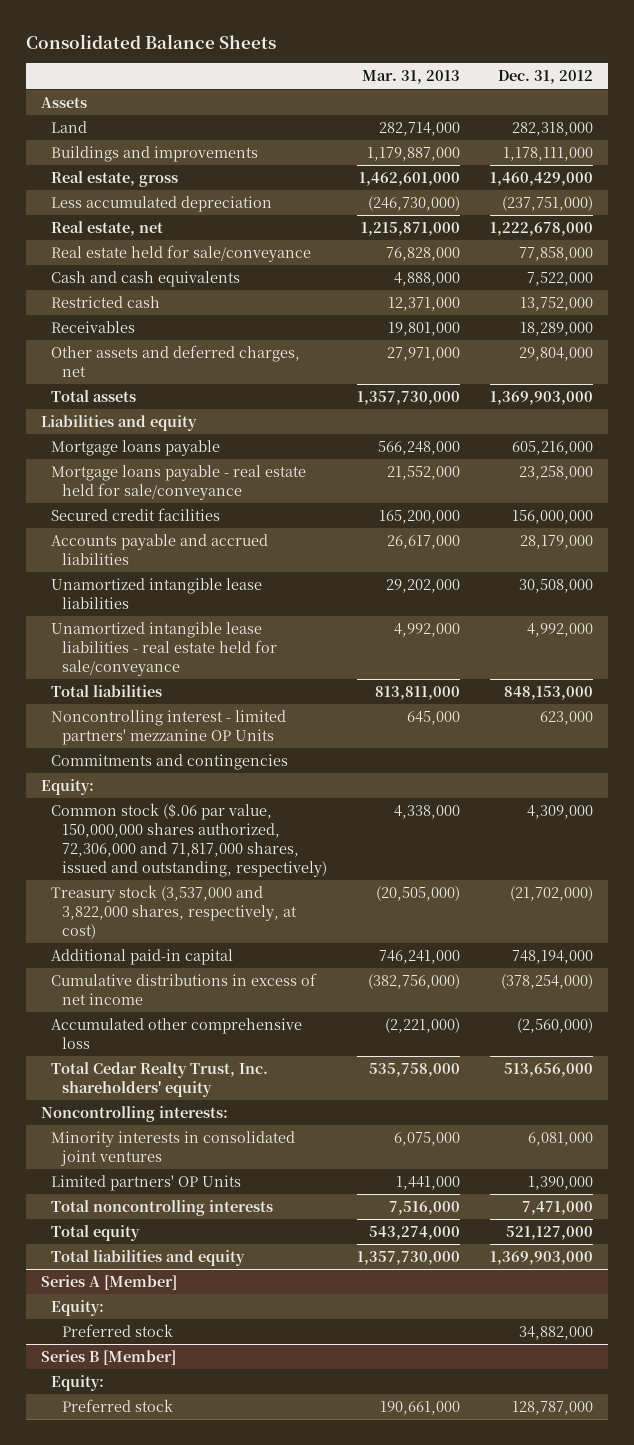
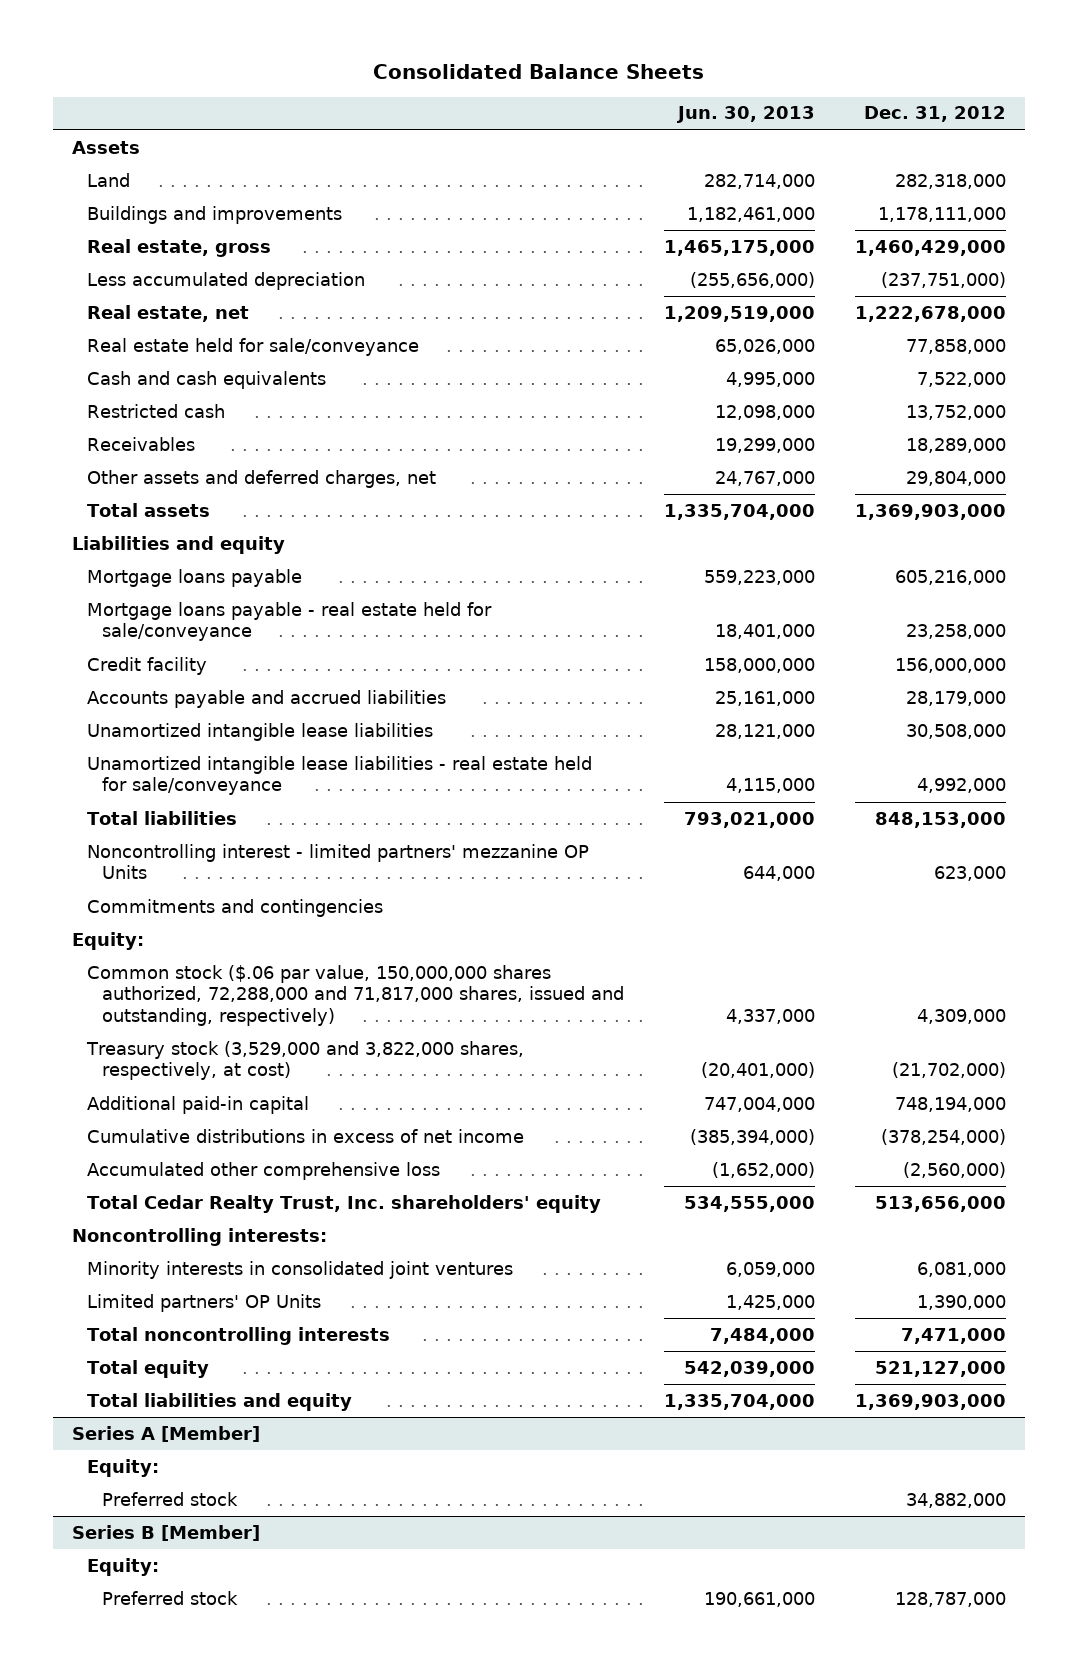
[361,70,460,85] Mar. 31, 2013 -> none
none -> [675,106,815,124] Jun. 30, 2013
[51,508,221,522] Secured credit facilities -> [87,656,208,675] Credit facility
[51,803,327,877] Common stock ($.06 par value, 150,000,000 shares authorized, 72,306,000 and 71,817,000 shares, issued and outstanding, respectively) -> [87,964,625,1027] Common stock ($.06 par value, 150,000,000 shares authorized, 72,288,000 and 71,817,000 shares, issued and outstanding, respectively)
[51,885,297,939] Treasury stock (3,537,000 and 3,822,000 shares, respectively, at cost) -> [86,1040,525,1081] Treasury stock (3,529,000 and 3,822,000 shares, respectively, at cost)

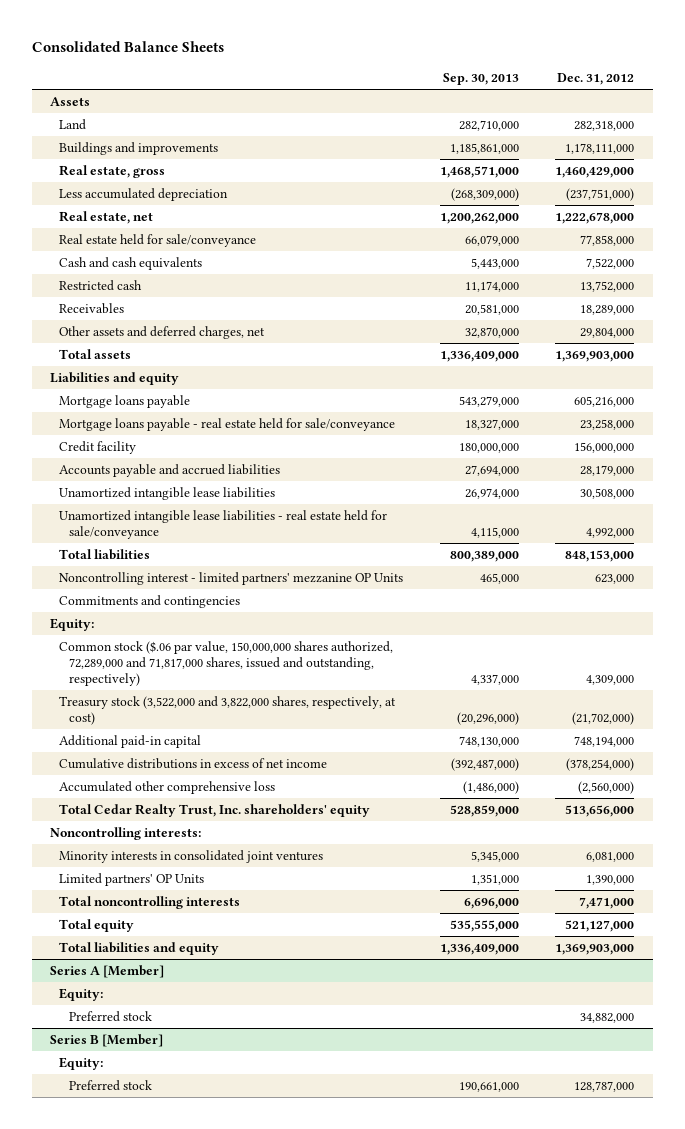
[675,106,815,124] Jun. 30, 2013 -> none
none -> [442,72,519,85] Sep. 30, 2013
[87,964,625,1027] Common stock ($.06 par value, 150,000,000 shares authorized, 72,288,000 and 71,817,000 shares, issued and outstanding, respectively) -> [59,641,394,687] Common stock ($.06 par value, 150,000,000 shares authorized, 72,289,000 and 71,817,000 shares, issued and outstanding, respectively)
[86,1040,525,1081] Treasury stock (3,529,000 and 3,822,000 shares, respectively, at cost) -> [59,696,397,726] Treasury stock (3,522,000 and 3,822,000 shares, respectively, at cost)

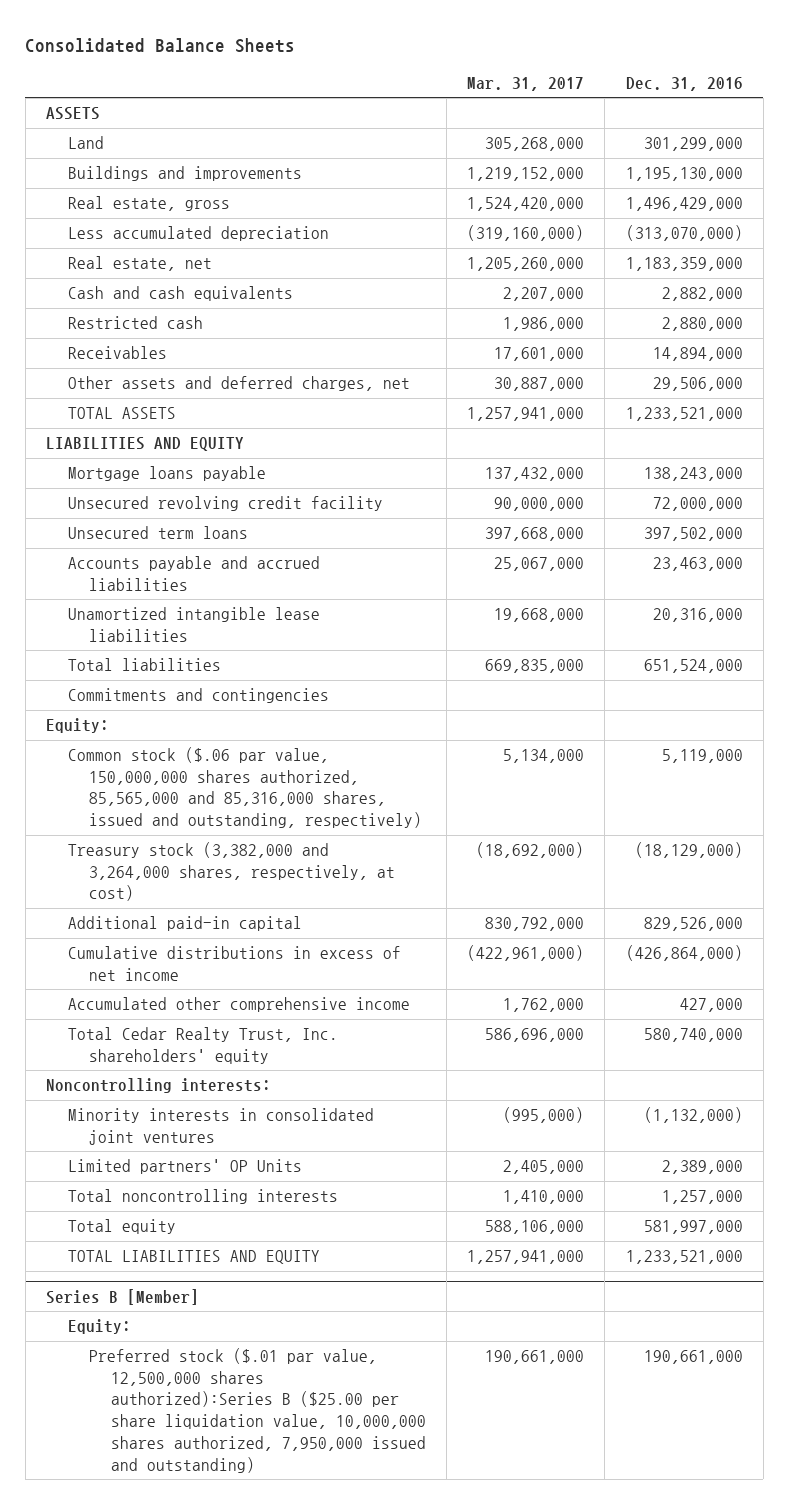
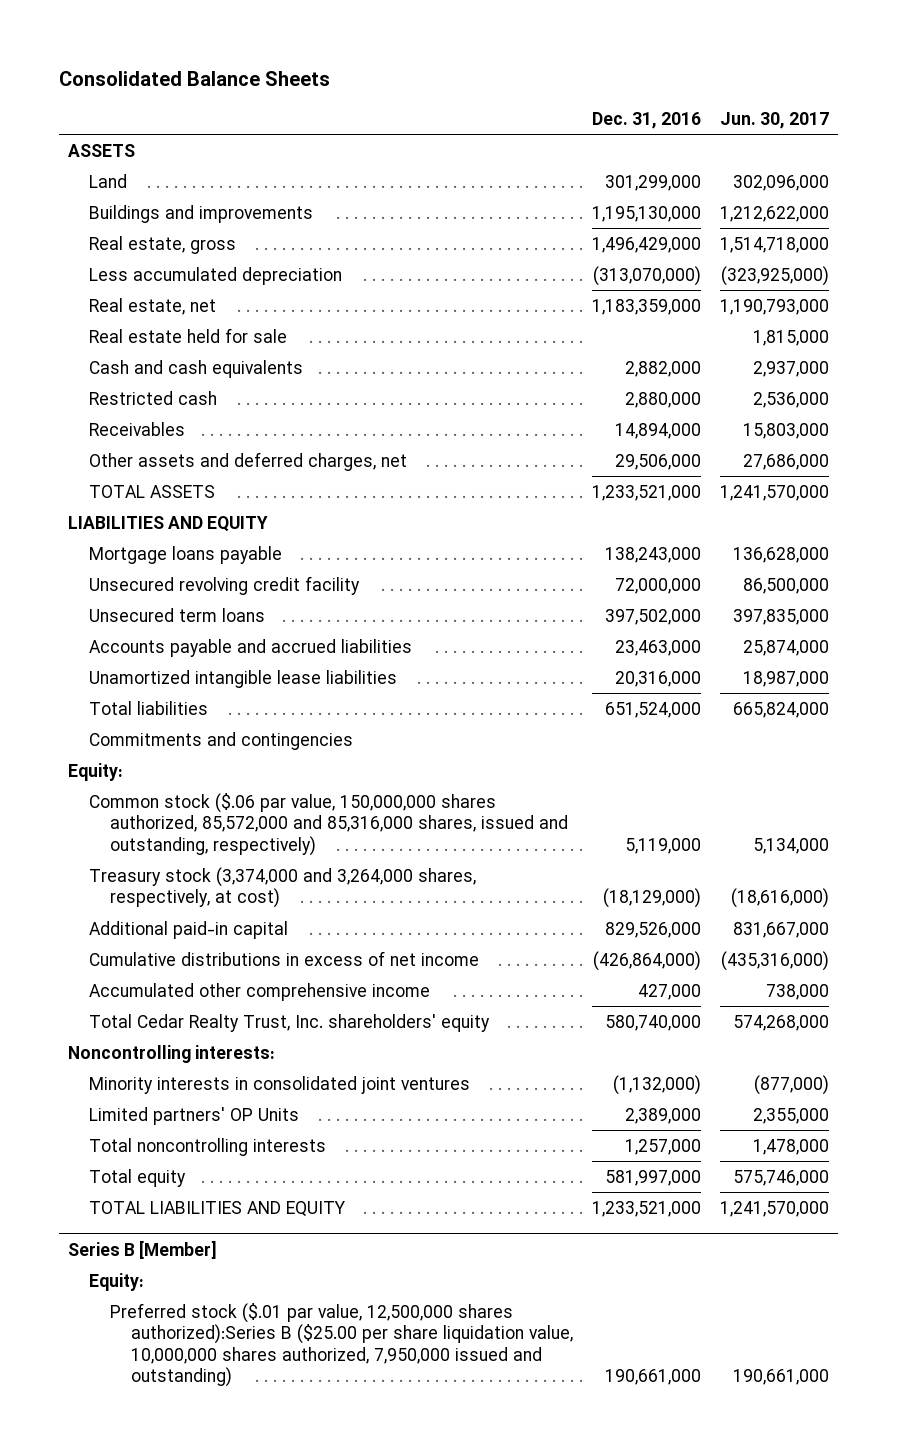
[467,77,585,92] Mar. 31, 2017 -> none
none -> [720,111,830,129] Jun. 30, 2017
none -> [89,327,288,343] Real estate held for sale
[67,747,423,829] Common stock ($.06 par value, 150,000,000 shares authorized, 85,565,000 and 85,316,000 shares, issued and outstanding, respectively) -> [89,792,569,856] Common stock ($.06 par value, 150,000,000 shares authorized, 85,572,000 and 85,316,000 shares, issued and outstanding, respectively)
[67,842,396,902] Treasury stock (3,382,000 and 3,264,000 shares, respectively, at cost) -> [89,866,477,909] Treasury stock (3,374,000 and 3,264,000 shares, respectively, at cost)

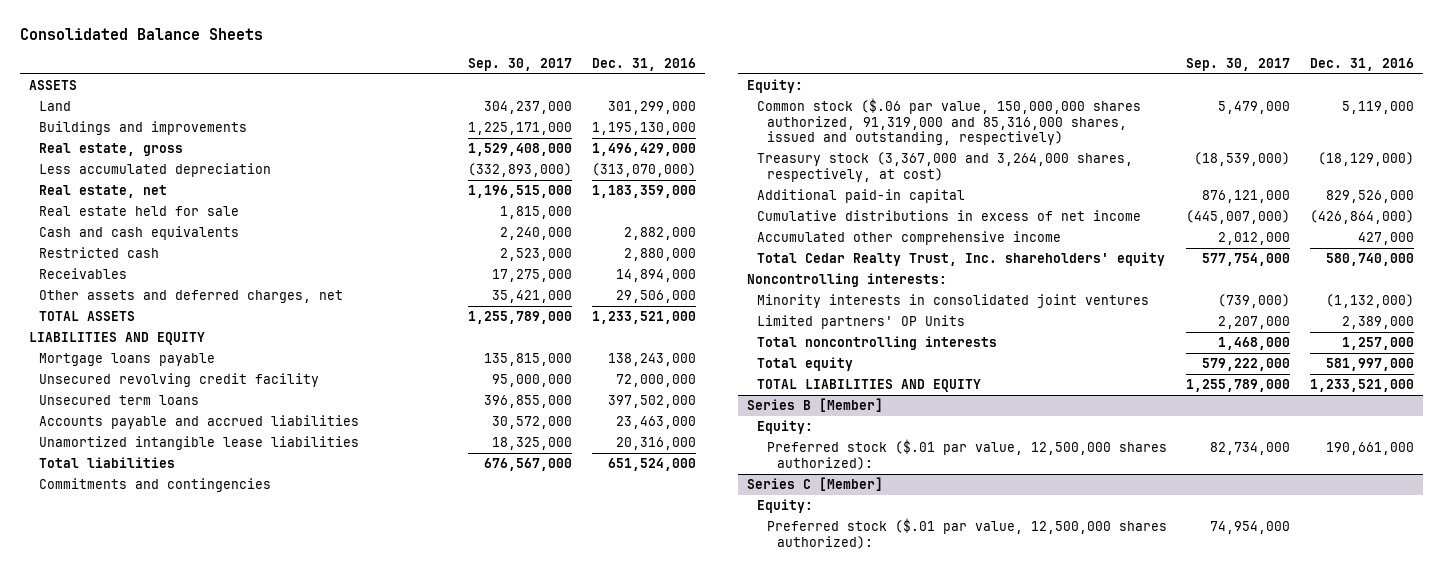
[720,111,830,129] Jun. 30, 2017 -> none
none -> [468,57,573,71] Sep. 30, 2017
[89,792,569,856] Common stock ($.06 par value, 150,000,000 shares authorized, 85,572,000 and 85,316,000 shares, issued and outstanding, respectively) -> [757,98,1142,146] Common stock ($.06 par value, 150,000,000 shares authorized, 91,319,000 and 85,316,000 shares, issued and outstanding, respectively)
[89,866,477,909] Treasury stock (3,374,000 and 3,264,000 shares, respectively, at cost) -> [757,152,1134,182] Treasury stock (3,367,000 and 3,264,000 shares, respectively, at cost)
[110,1302,574,1388] Preferred stock ($.01 par value, 12,500,000 shares authorized):Series B ($25.00 per share liquidation value, 10,000,000 shares authorized, 7,950,000 issued and outstanding) -> [767,439,1168,470] Preferred stock ($.01 par value, 12,500,000 shares authorized):
none -> [747,477,884,492] Series C [Member]
none -> [757,499,814,514] Equity:
none -> [767,518,1168,549] Preferred stock ($.01 par value, 12,500,000 shares authorized):

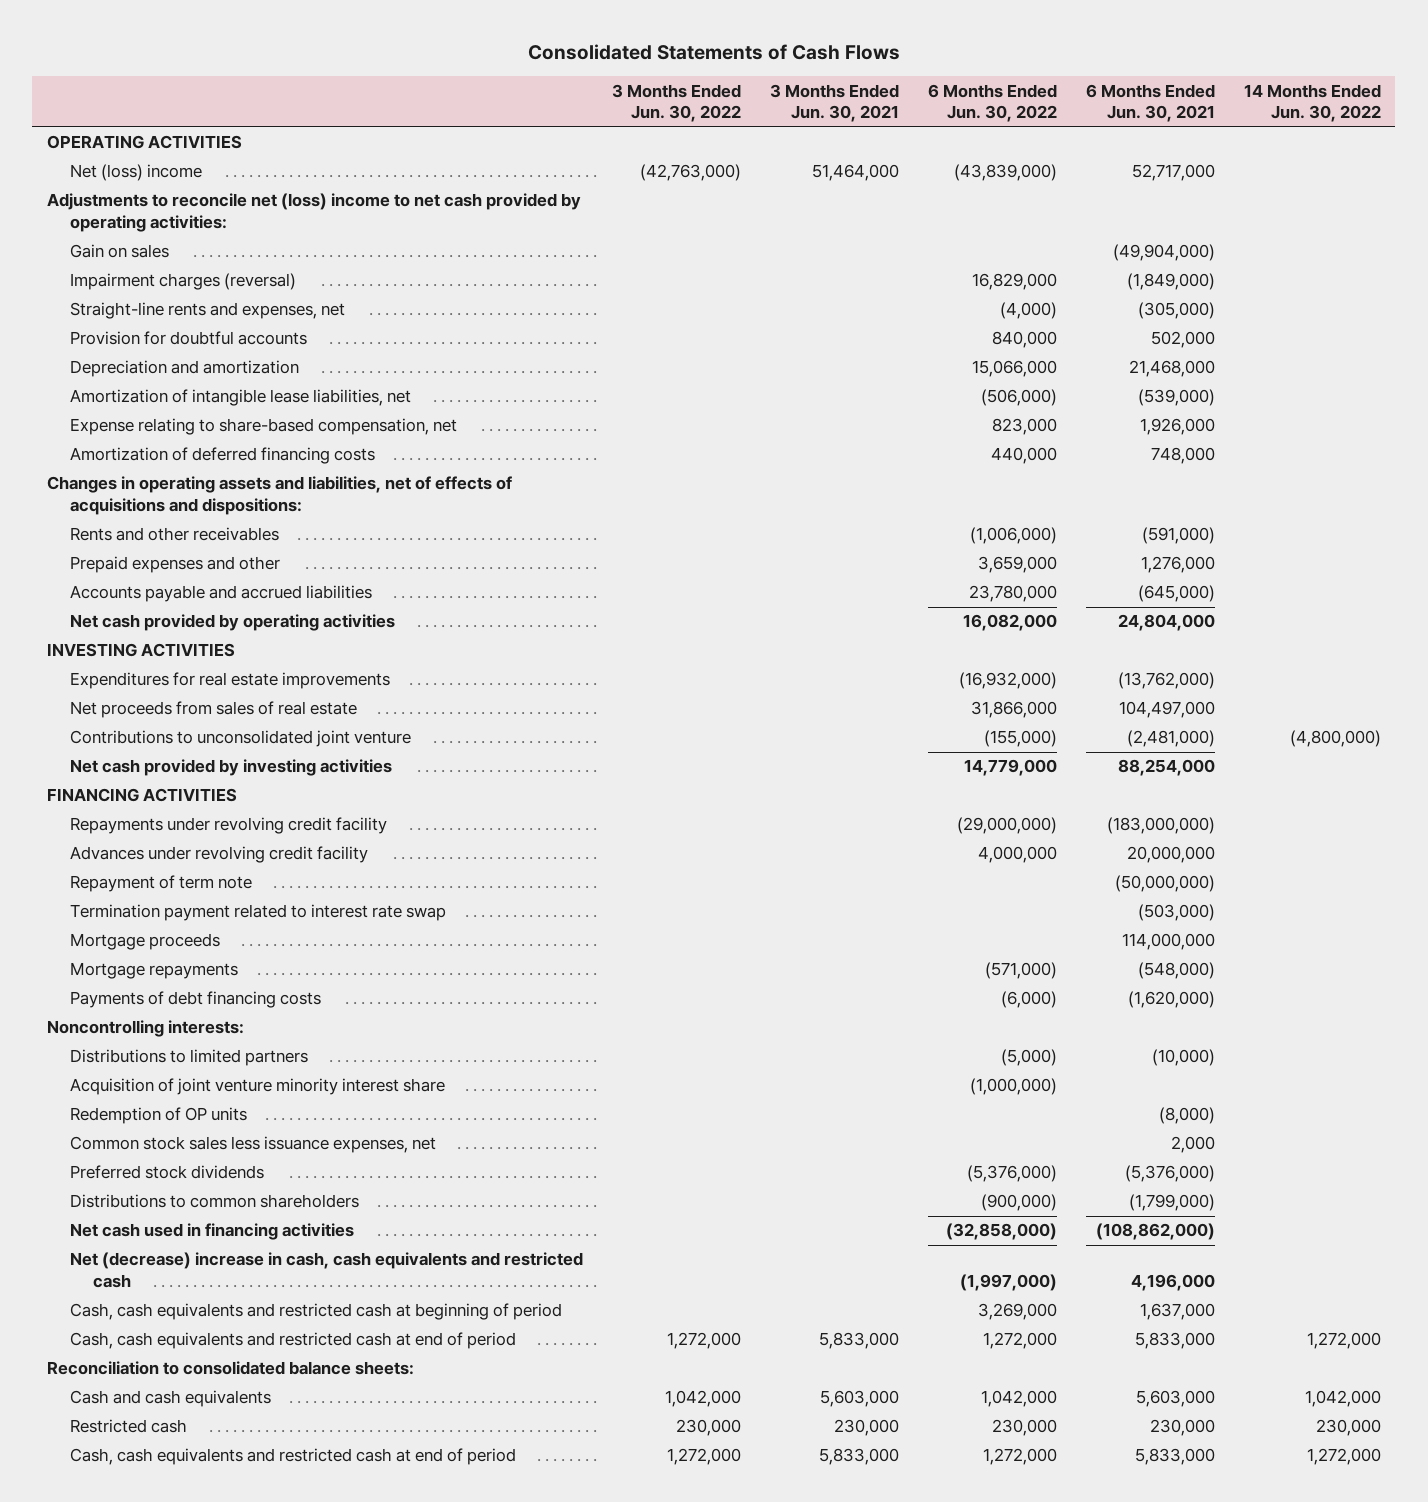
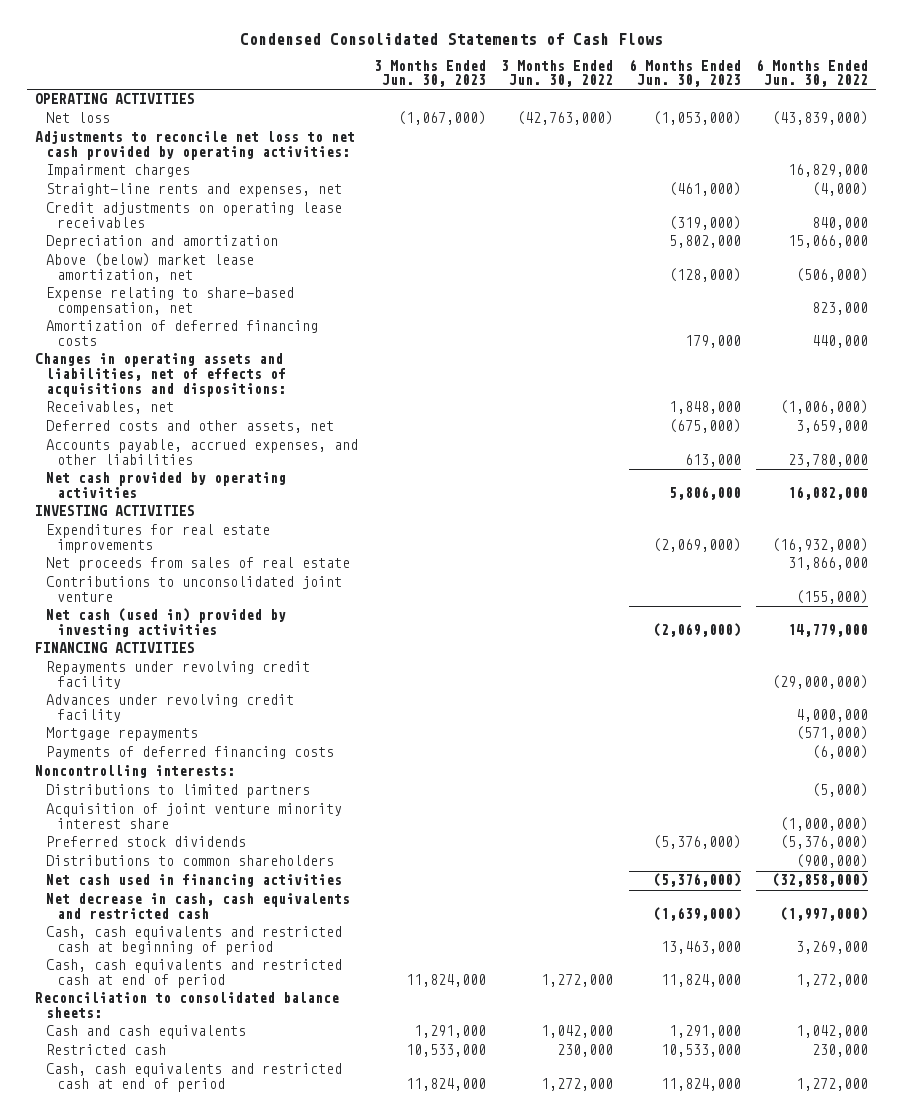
[527,44,900,61] Consolidated Statements of Cash Flows -> [239,32,663,45] Condensed Consolidated Statements of Cash Flows
[769,83,899,123] 3 Months Ended Jun. 30, 2021 -> none
[1085,83,1215,123] 6 Months Ended Jun. 30, 2021 -> none
[1243,83,1381,123] 14 Months Ended Jun. 30, 2022 -> none
none -> [373,59,486,88] 3 Months Ended Jun. 30, 2023
none -> [628,58,741,88] 6 Months Ended Jun. 30, 2023
[70,244,170,259] Gain on sales -> none
[70,164,203,182] Net (loss) income -> [46,112,111,124] Net loss
[46,193,581,233] Adjustments to reconcile net (loss) income to net cash provided by operating activities: -> [34,131,355,161] Adjustments to reconcile net loss to net cash provided by operating activities:
[70,273,297,291] Impairment charges (reversal) -> [46,164,191,179] Impairment charges
[70,331,308,346] Provision for doubtful accounts -> [46,202,343,229] Credit adjustments on operating lease receivables
[70,389,412,407] Amortization of intangible lease liabilities, net -> none
none -> [46,253,255,283] Above (below) market lease amortization, net
[70,527,280,542] Rents and other receivables -> [46,401,175,415] Receivables, net
[70,556,281,574] Prepaid expenses and other -> [46,420,335,434] Deferred costs and other assets, net
[70,585,373,603] Accounts payable and accrued liabilities -> [46,439,359,466] Accounts payable, accrued expenses, and other liabilities
[70,759,393,777] Net cash provided by investing activities -> [46,608,287,638] Net cash (used in) provided by investing activities
[70,875,253,893] Repayment of term note -> none
[70,904,447,922] Termination payment related to interest rate swap -> none
[70,933,221,951] Mortgage proceeds -> none
[70,991,322,1009] Payments of debt financing costs -> [46,746,335,760] Payments of deferred financing costs
[70,1107,248,1125] Redemption of OP units -> none
[70,1136,437,1154] Common stock sales less issuance expenses, net -> none
[70,1252,584,1289] Net (decrease) increase in cash, cash equivalents and restricted cash -> [46,893,351,920] Net decrease in cash, cash equivalents and restricted cash

